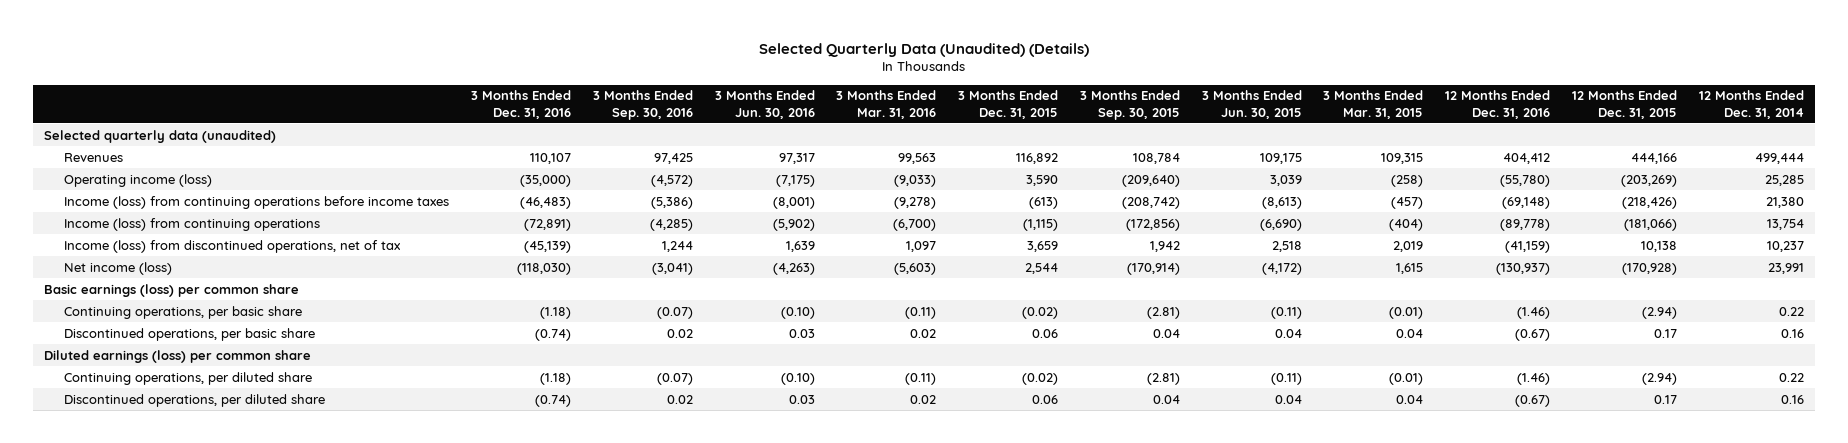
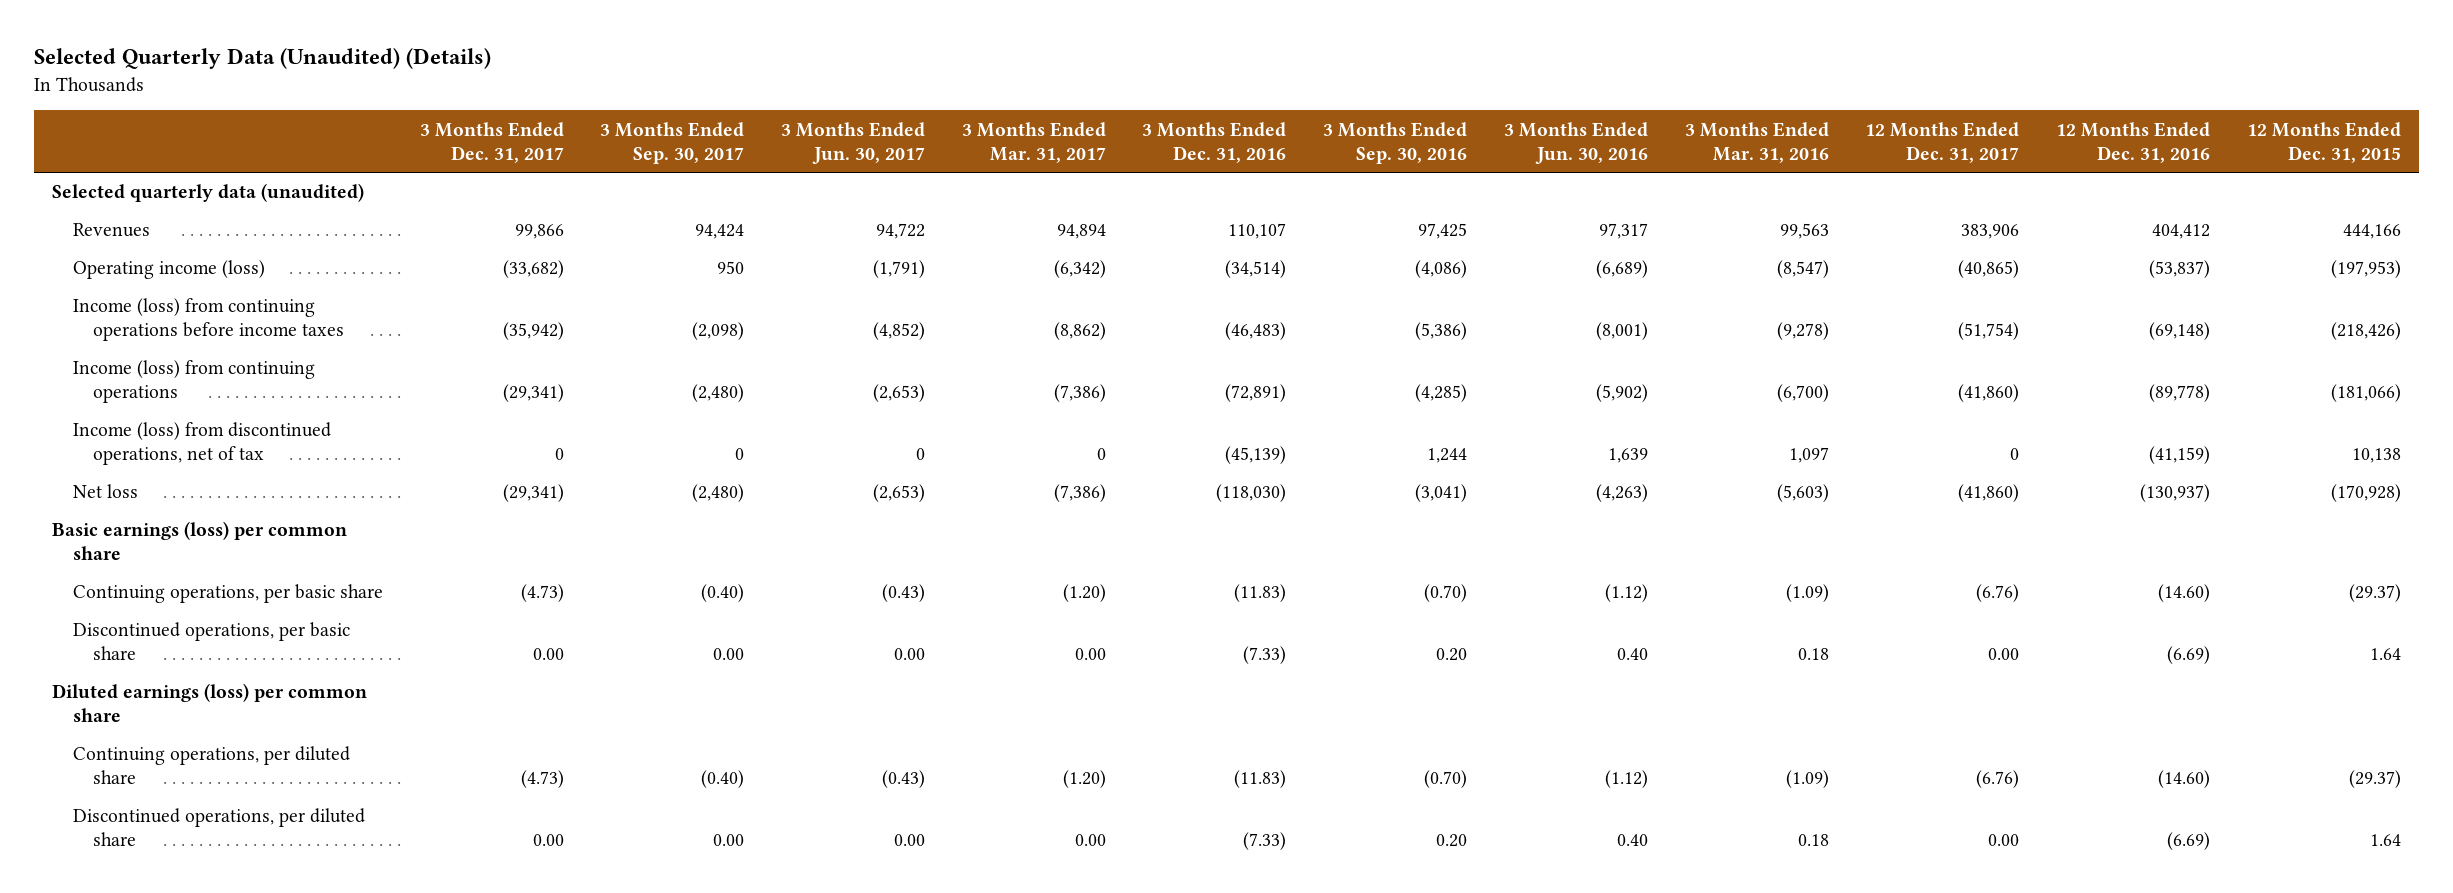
[958,90,1059,119] 3 Months Ended Dec. 31, 2015 -> none
[1079,90,1180,120] 3 Months Ended Sep. 30, 2015 -> none
[1201,90,1302,119] 3 Months Ended Jun. 30, 2015 -> none
[1323,90,1424,119] 3 Months Ended Mar. 31, 2015 -> none
[1698,90,1804,119] 12 Months Ended Dec. 31, 2014 -> none
none -> [419,121,564,163] 3 Months Ended Dec. 31, 2017
none -> [600,121,745,164] 3 Months Ended Sep. 30, 2017
none -> [781,121,926,164] 3 Months Ended Jun. 30, 2017
none -> [961,121,1106,163] 3 Months Ended Mar. 31, 2017
none -> [1865,121,2020,163] 12 Months Ended Dec. 31, 2017
[520,174,572,187] (35,000) -> [1225,260,1287,279] (34,514)
[650,174,693,187] (4,572) -> [1415,260,1468,279] (4,086)
[775,174,815,187] (7,175) -> [1595,260,1648,279] (6,689)
[894,174,937,187] (9,033) -> [1776,260,1829,279] (8,547)
[1500,174,1551,187] (55,780) -> [2148,260,2210,279] (53,837)
[1620,174,1677,187] (203,269) -> [2330,260,2401,279] (197,953)
[64,261,173,275] Net income (loss) -> [72,484,138,499] Net loss
[540,306,572,319] (1.18) -> [1234,584,1287,603] (11.83)
[656,306,693,319] (0.07) -> [1424,584,1468,603] (0.70)
[780,306,815,319] (0.10) -> [1604,584,1648,603] (1.12)
[905,306,937,319] (0.11) -> [1785,584,1829,603] (1.09)
[1517,306,1551,319] (1.46) -> [2157,584,2210,603] (14.60)
[1641,306,1677,319] (2.94) -> [2348,584,2401,603] (29.37)
[535,328,572,341] (0.74) -> [1243,646,1287,665] (7.33)
[666,328,693,338] 0.02 -> [1436,648,1468,662] 0.20
[788,328,815,338] 0.03 -> [1616,648,1648,661] 0.40
[910,328,937,338] 0.02 -> [1797,648,1829,661] 0.18
[1515,328,1551,341] (0.67) -> [2166,646,2210,665] (6.69)
[1653,328,1677,338] 0.17 -> [2369,648,2401,661] 1.64
[540,372,572,385] (1.18) -> [1234,770,1287,789] (11.83)
[656,372,693,385] (0.07) -> [1424,770,1468,789] (0.70)
[780,372,815,385] (0.10) -> [1604,770,1648,789] (1.12)
[905,372,937,385] (0.11) -> [1785,770,1829,789] (1.09)
[1517,372,1551,385] (1.46) -> [2157,770,2210,789] (14.60)
[1641,372,1677,385] (2.94) -> [2348,770,2401,789] (29.37)
[535,394,572,407] (0.74) -> [1243,832,1287,851] (7.33)
[666,394,693,404] 0.02 -> [1436,834,1468,848] 0.20
[788,394,815,404] 0.03 -> [1616,834,1648,847] 0.40
[910,394,937,404] 0.02 -> [1797,834,1829,847] 0.18
[1515,394,1551,407] (0.67) -> [2166,832,2210,851] (6.69)
[1653,394,1677,404] 0.17 -> [2369,834,2401,847] 1.64

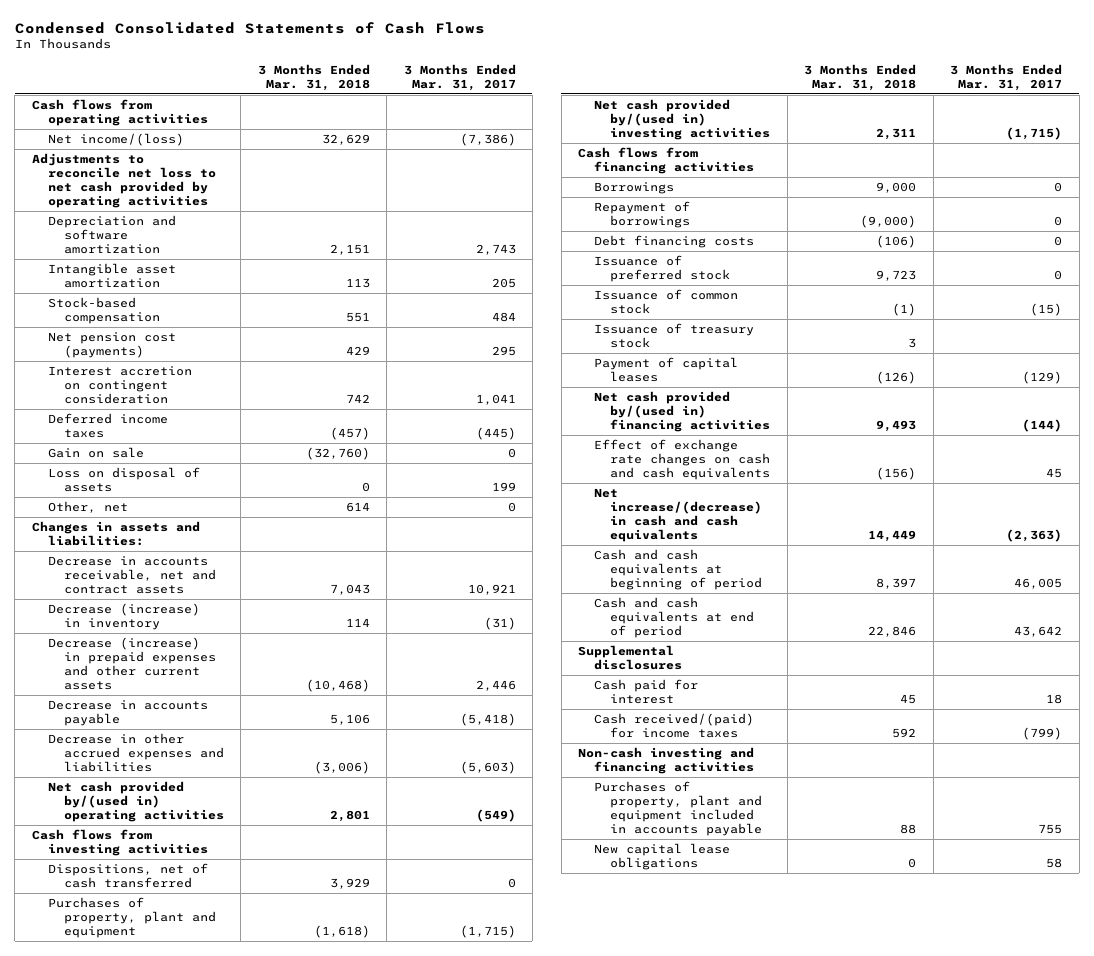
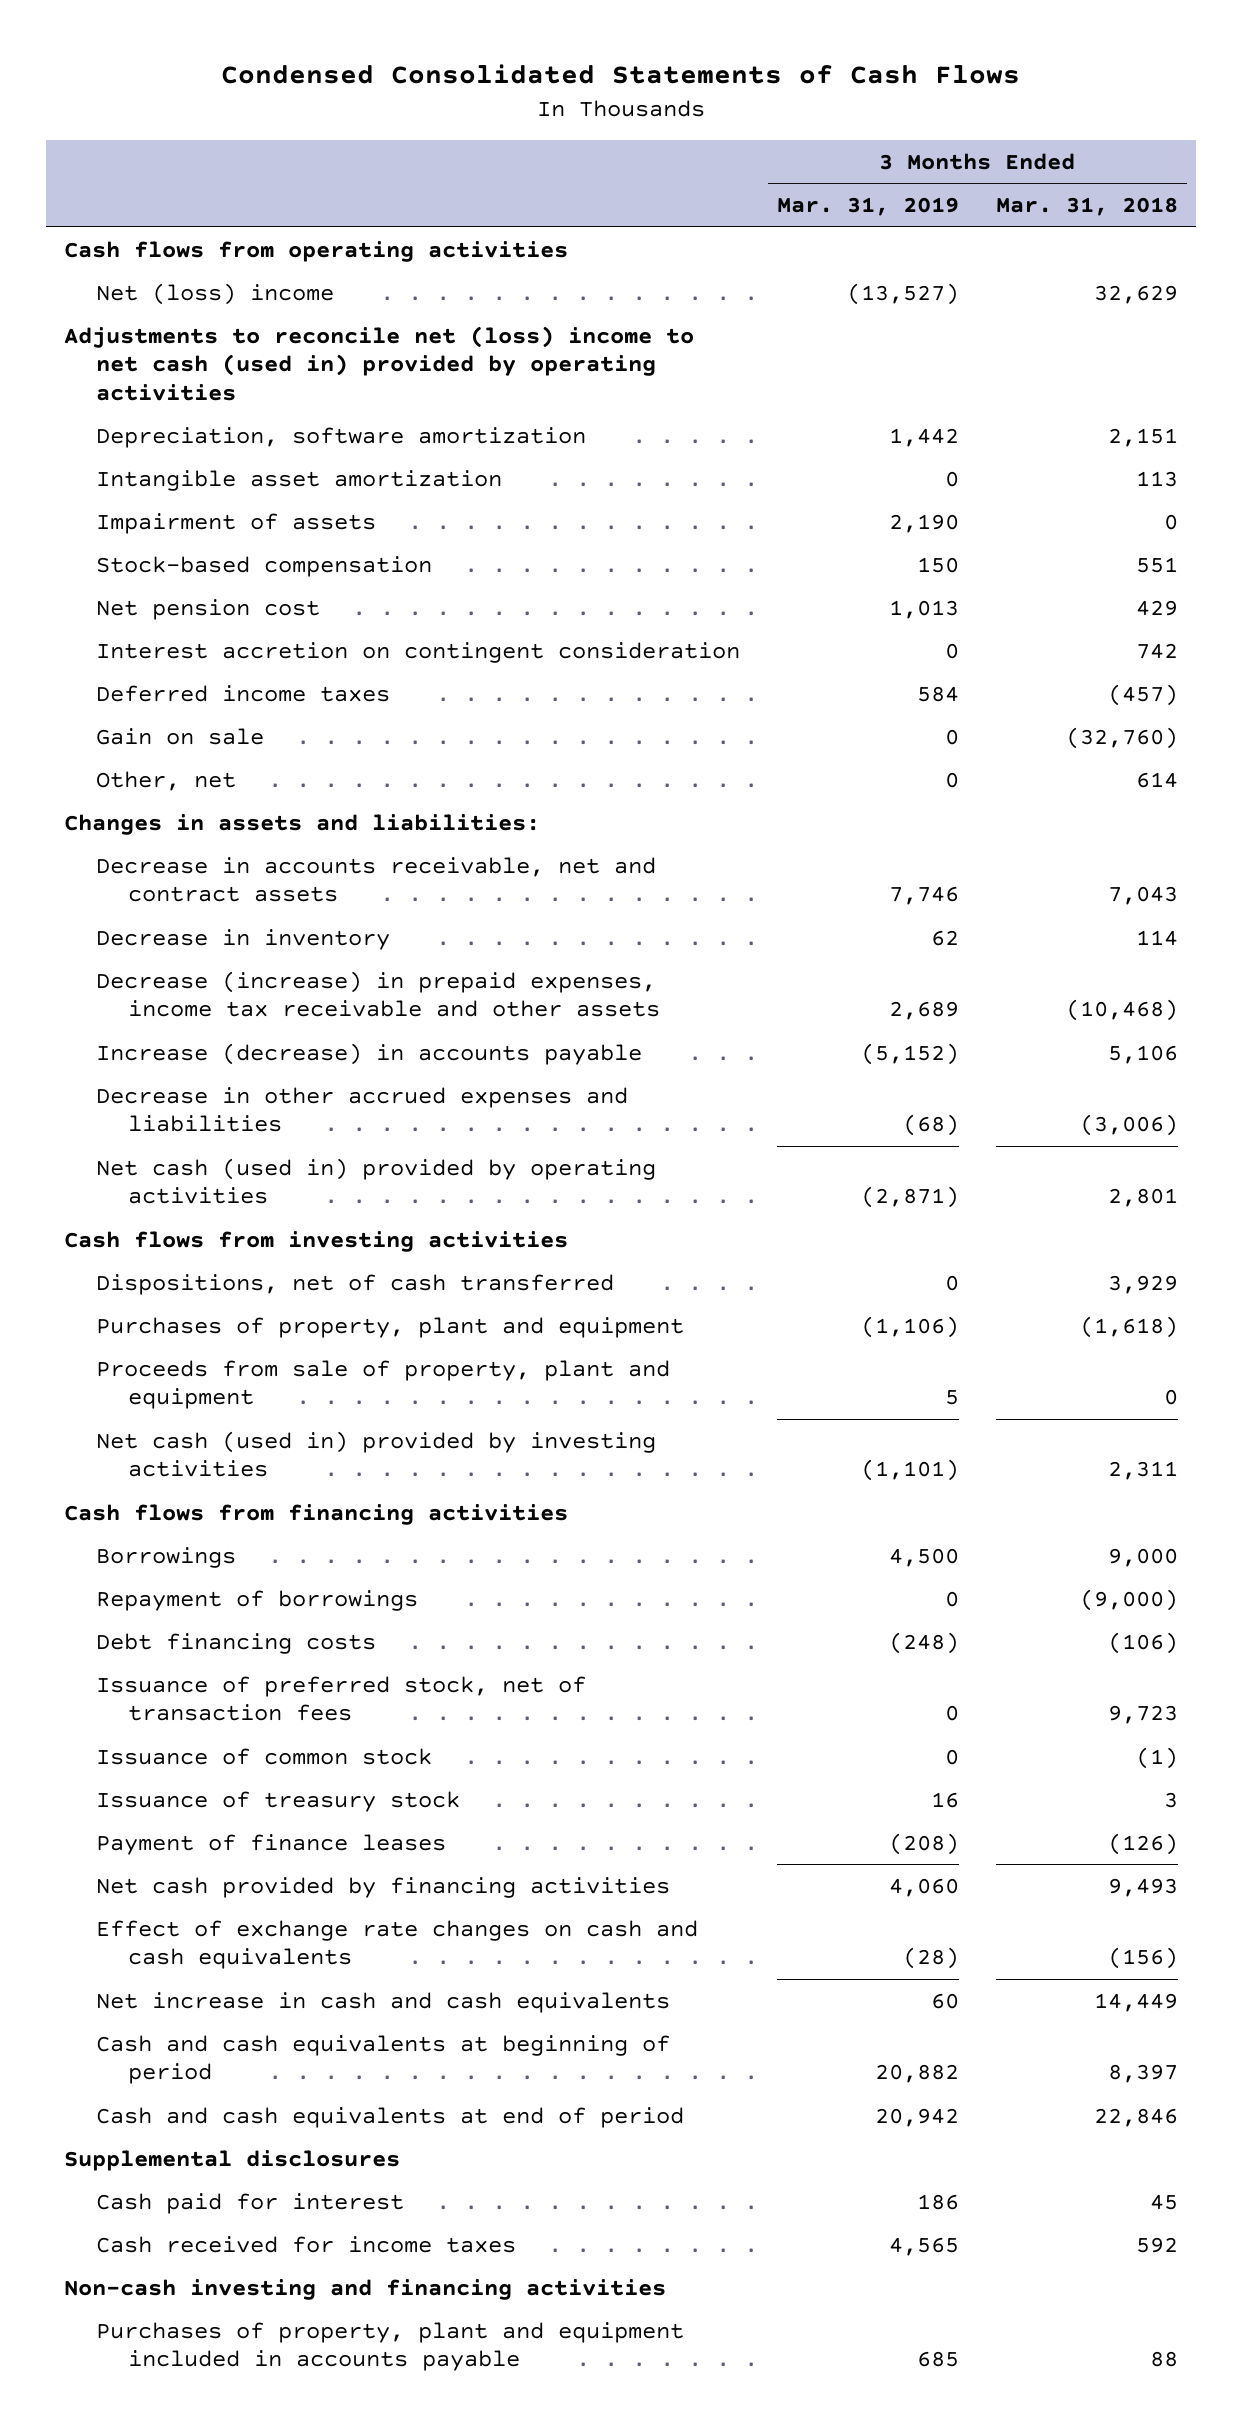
[403,63,516,91] 3 Months Ended Mar. 31, 2017 -> none
none -> [776,197,959,217] Mar. 31, 2019
[47,132,184,146] Net income/(loss) -> [95,282,334,305] Net (loss) income
[31,152,216,209] Adjustments to reconcile net loss to net cash provided by operating activities -> [63,325,694,401] Adjustments to reconcile net (loss) income to net cash (used in) provided by operating activities
[47,214,176,255] Depreciation and software amortization -> [95,426,586,448] Depreciation, software amortization
none -> [95,512,376,534] Impairment of assets
[47,331,176,359] Net pension cost (payments) -> [95,598,320,620] Net pension cost
[47,466,200,493] Loss on disposal of assets -> none
[47,602,200,631] Decrease (increase) in inventory -> [95,928,390,950] Decrease in inventory
[47,636,216,691] Decrease (increase) in prepaid expenses and other current assets -> [95,970,660,1018] Decrease (increase) in prepaid expenses, income tax receivable and other assets
[47,699,208,727] Decrease in accounts payable -> [95,1042,642,1065] Increase (decrease) in accounts payable
[47,780,224,823] Net cash provided by/(used in) operating activities -> [95,1157,656,1205] Net cash (used in) provided by operating activities
none -> [95,1359,670,1410] Proceeds from sale of property, plant and equipment
[594,98,771,141] Net cash provided by/(used in) investing activities -> [95,1430,656,1478] Net cash (used in) provided by investing activities
[594,254,731,283] Issuance of preferred stock -> [95,1675,586,1722] Issuance of preferred stock, net of transaction fees
[594,356,739,383] Payment of capital leases -> [95,1833,446,1855] Payment of finance leases
[594,390,771,433] Net cash provided by/(used in) financing activities -> [95,1876,670,1898] Net cash provided by financing activities
[594,487,763,543] Net increase/(decrease) in cash and cash equivalents -> [95,1991,670,2013] Net increase in cash and cash equivalents
[594,712,755,739] Cash received/(paid) for income taxes -> [95,2235,516,2253] Cash received for income taxes
[594,842,731,871] New capital lease obligations -> none

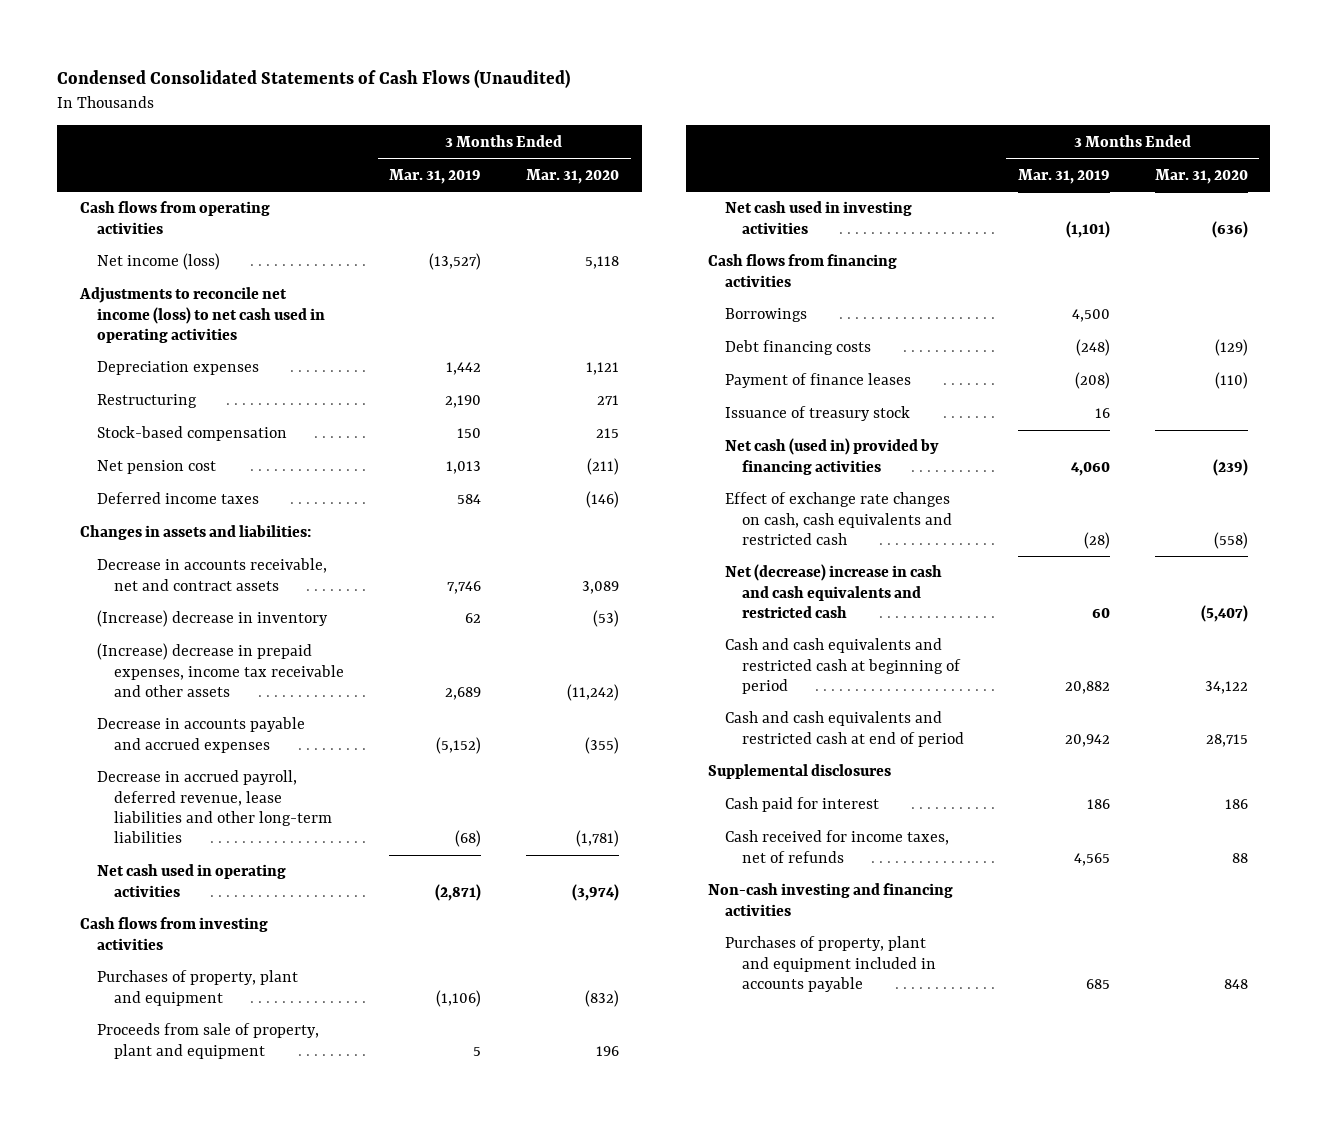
[220,64,1020,85] Condensed Consolidated Statements of Cash Flows -> [57,69,571,89] Condensed Consolidated Statements of Cash Flows (Unaudited)
[995,197,1178,217] Mar. 31, 2018 -> none
none -> [526,168,620,184] Mar. 31, 2020
[95,469,502,491] Intangible asset amortization -> none
[95,282,334,305] Net (loss) income -> [96,253,220,271] Net income (loss)
[63,325,694,401] Adjustments to reconcile net (loss) income to net cash (used in) provided by operating activities -> [78,287,325,343] Adjustments to reconcile net income (loss) to net cash used in operating activities
[95,426,586,448] Depreciation, software amortization -> [96,361,259,376] Depreciation expenses
[95,512,376,534] Impairment of assets -> [96,394,197,409] Restructuring
[95,641,740,663] Interest accretion on contingent consideration -> none
[95,727,264,745] Gain on sale -> none
[95,770,236,791] Other, net -> none
[95,928,390,950] Decrease in inventory -> [96,610,328,628] (Increase) decrease in inventory
[95,970,660,1018] Decrease (increase) in prepaid expenses, income tax receivable and other assets -> [96,643,344,697] (Increase) decrease in prepaid expenses, income tax receivable and other assets
[95,1042,642,1065] Increase (decrease) in accounts payable -> [96,717,305,753] Decrease in accounts payable and accrued expenses
[95,1086,628,1133] Decrease in other accrued expenses and liabilities -> [96,770,332,844] Decrease in accrued payroll, deferred revenue, lease liabilities and other long-term liabilities
[95,1157,656,1205] Net cash (used in) provided by operating activities -> [96,864,286,897] Net cash used in operating activities
[95,1273,614,1295] Dispositions, net of cash transferred -> none
[95,1430,656,1478] Net cash (used in) provided by investing activities -> [725,201,913,234] Net cash used in investing activities
[95,1589,418,1611] Repayment of borrowings -> none
[95,1675,586,1722] Issuance of preferred stock, net of transaction fees -> none
[95,1747,432,1765] Issuance of common stock -> none
[95,1790,460,1812] Issuance of treasury stock -> [725,406,911,422] Issuance of treasury stock
[95,1876,670,1898] Net cash provided by financing activities -> [725,438,940,475] Net cash (used in) provided by financing activities
[95,1919,698,1970] Effect of exchange rate changes on cash and cash equivalents -> [725,492,953,545] Effect of exchange rate changes on cash, cash equivalents and restricted cash
[95,1991,670,2013] Net increase in cash and cash equivalents -> [725,564,943,618] Net (decrease) increase in cash and cash equivalents and restricted cash
[95,2034,670,2085] Cash and cash equivalents at beginning of period -> [725,638,962,694] Cash and cash equivalents and restricted cash at beginning of period
[95,2106,684,2128] Cash and cash equivalents at end of period -> [725,711,965,747] Cash and cash equivalents and restricted cash at end of period
[95,2235,516,2253] Cash received for income taxes -> [725,830,950,863] Cash received for income taxes, net of refunds

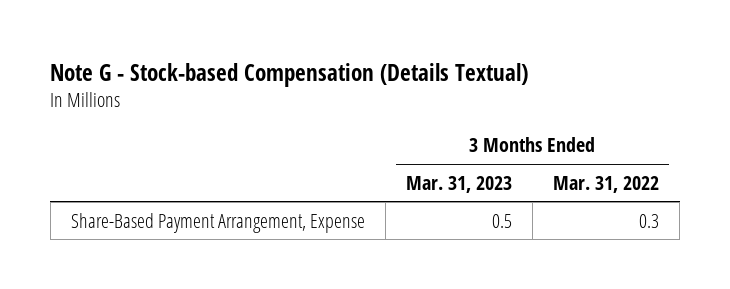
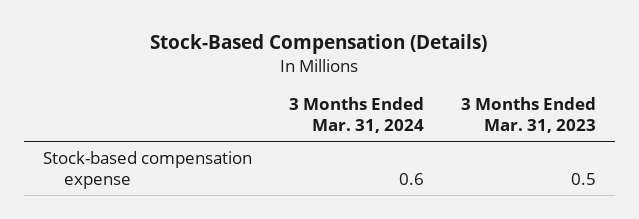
[50,62,529,87] Note G - Stock-based Compensation (Details Textual) -> [150,34,488,55] Stock-Based Compensation (Details)
[553,175,660,193] Mar. 31, 2022 -> none
none -> [288,97,424,134] 3 Months Ended Mar. 31, 2024
[70,212,365,233] Share-Based Payment Arrangement, Expense -> [42,150,252,190] Stock-based compensation expense

